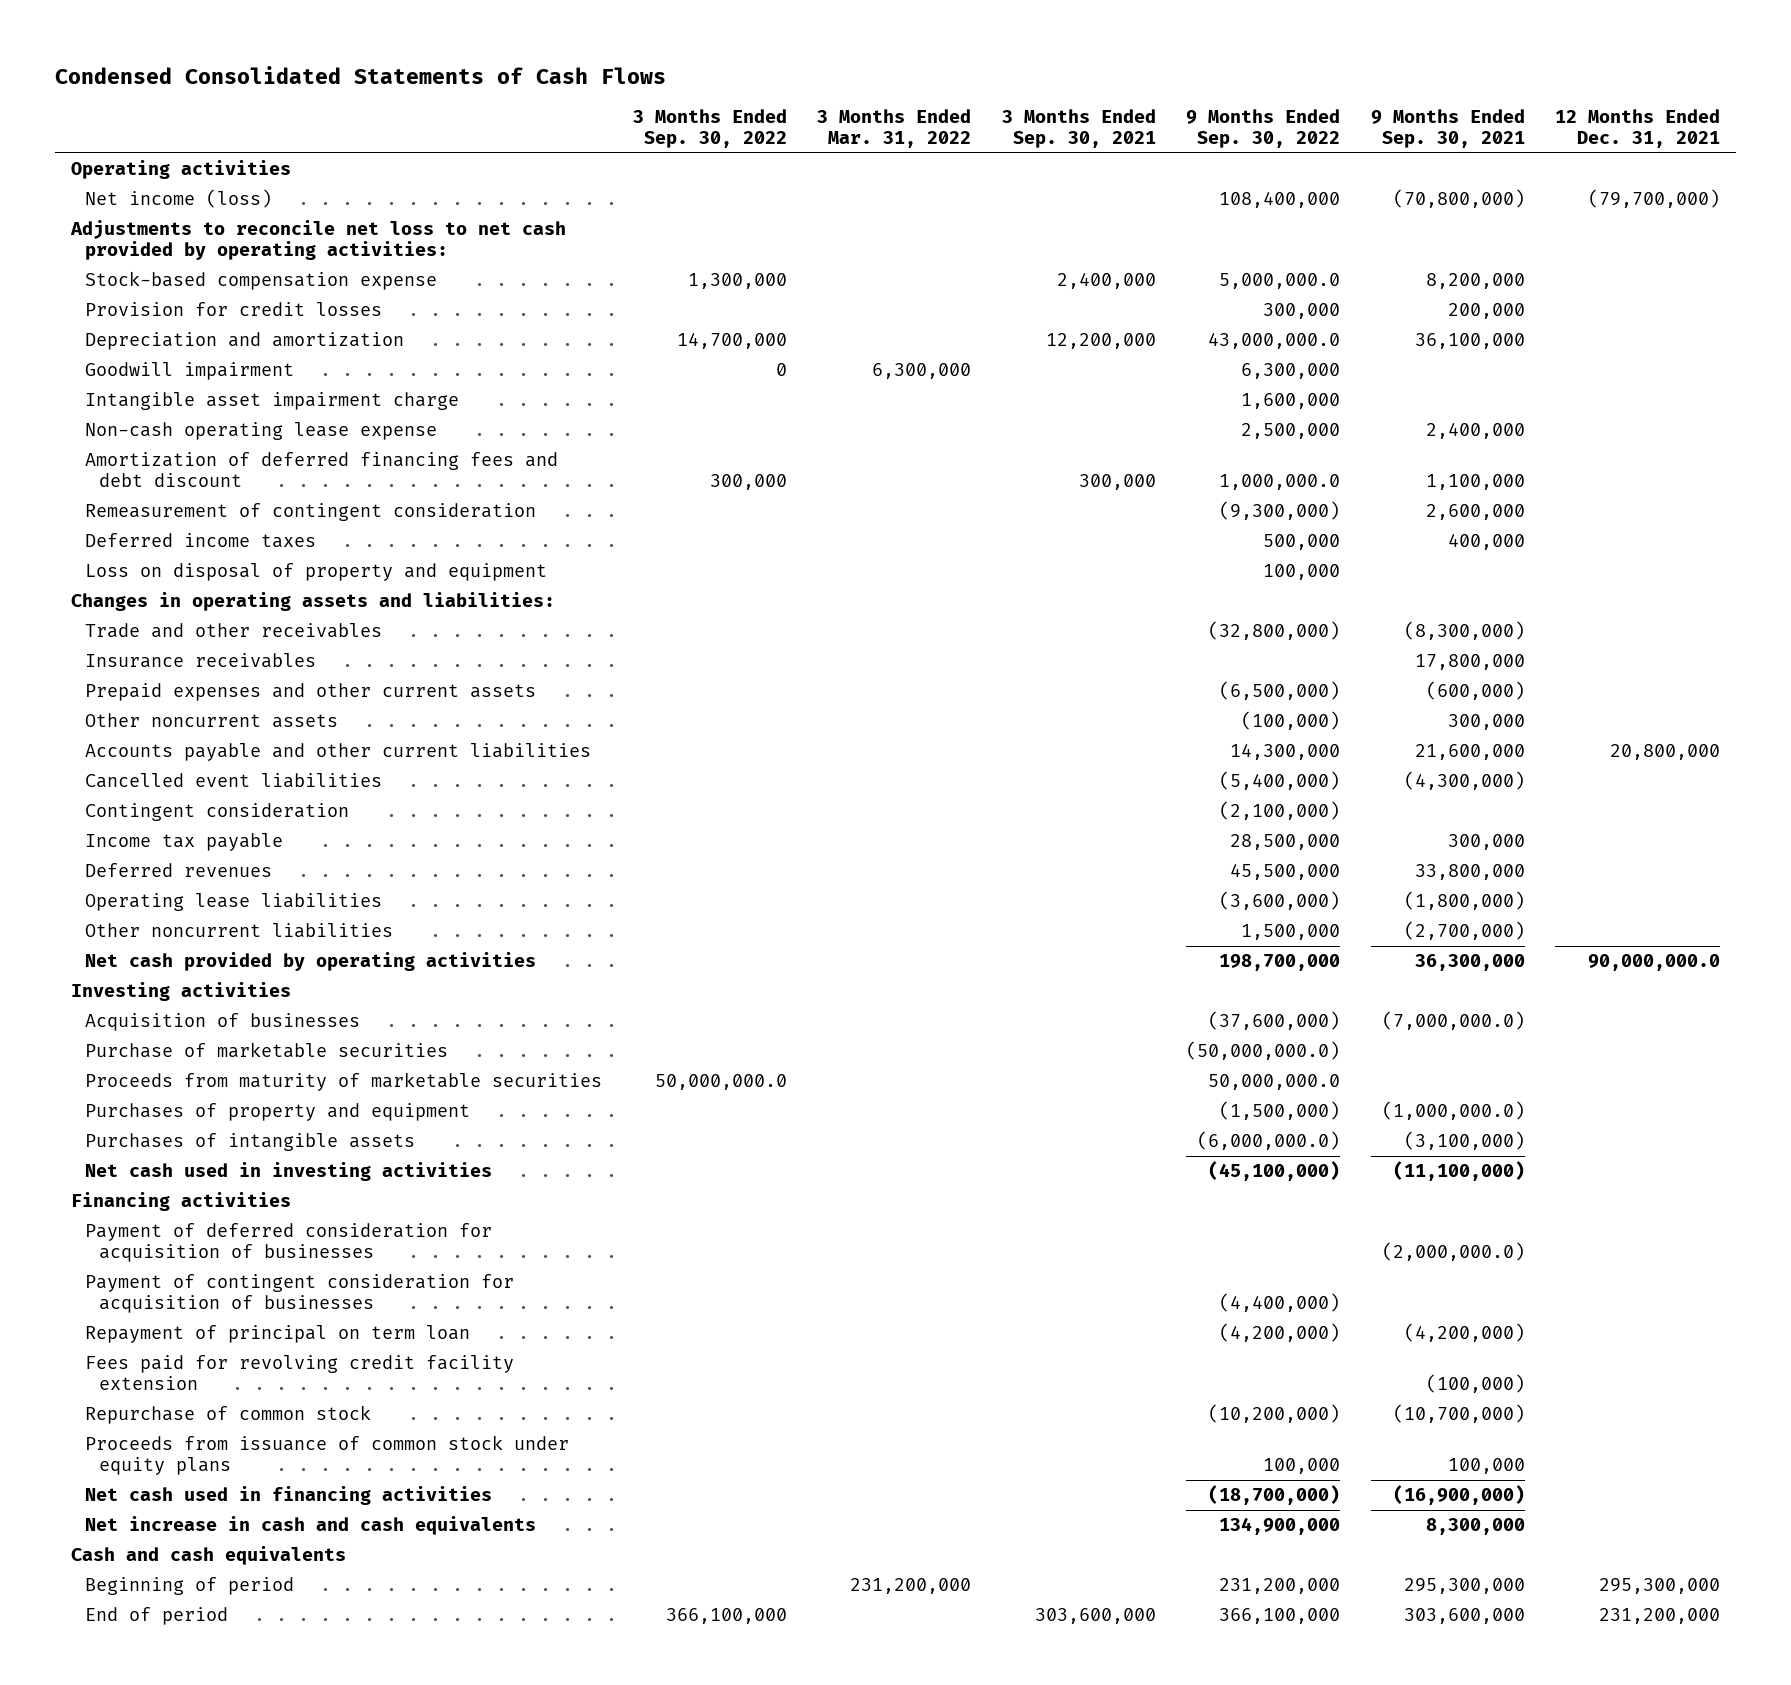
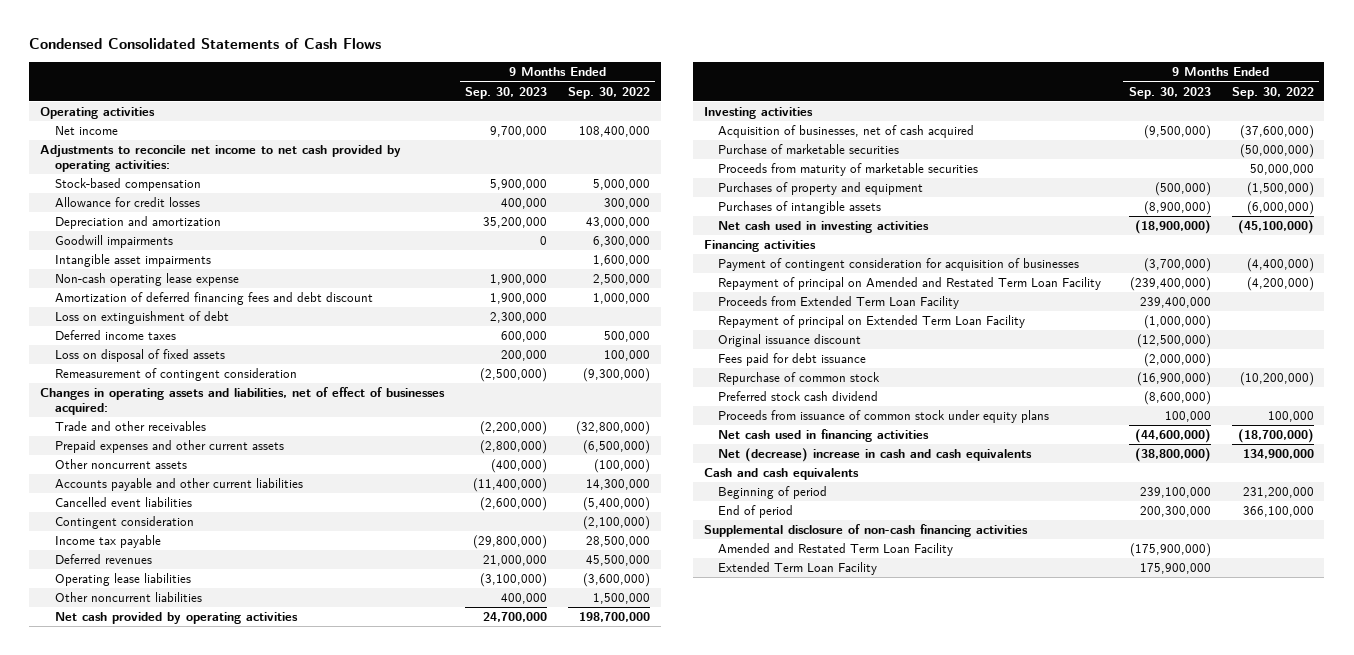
[632,109,787,149] 3 Months Ended Sep. 30, 2022 -> none
[817,109,972,149] 3 Months Ended Mar. 31, 2022 -> none
[1001,109,1156,149] 3 Months Ended Sep. 30, 2021 -> none
[1370,109,1525,149] 9 Months Ended Sep. 30, 2021 -> none
[1555,109,1721,149] 12 Months Ended Dec. 31, 2021 -> none
none -> [464,86,547,99] Sep. 30, 2023
[85,189,273,209] Net income (loss) -> [54,126,118,136] Net income
[69,220,566,261] Adjustments to reconcile net loss to net cash provided by operating activities: -> [39,145,401,173] Adjustments to reconcile net income to net cash provided by operating activities:
[85,271,438,291] Stock-based compensation expense -> [54,178,201,192] Stock-based compensation
[1219,273,1341,290] 5,000,000.0 -> [593,179,651,191] 5,000,000
[85,302,383,317] Provision for credit losses -> [54,197,200,208] Allowance for credit losses
[1208,333,1341,350] 43,000,000.0 -> [586,217,651,229] 43,000,000
[85,362,295,381] Goodwill impairment -> [54,235,173,249] Goodwill impairments
[85,392,460,411] Intangible asset impairment charge -> [54,254,211,268] Intangible asset impairments
[1219,474,1341,491] 1,000,000.0 -> [593,293,651,305] 1,000,000
none -> [54,311,229,325] Loss on extinguishment of debt
[85,563,548,582] Loss on disposal of property and equipment -> [54,349,225,363] Loss on disposal of fixed assets
[85,503,537,522] Remeasurement of contingent consideration -> [54,368,297,382] Remeasurement of contingent consideration
[70,592,555,612] Changes in operating assets and liabilities: -> [39,387,445,416] Changes in operating assets and liabilities, net of effect of businesses acquired:
[85,653,317,669] Insurance receivables -> none
[85,1013,361,1032] Acquisition of businesses -> [718,125,975,139] Acquisition of businesses, net of cash acquired
[1186,1041,1341,1061] (50,000,000.0) -> [1239,144,1314,159] (50,000,000)
[1208,1074,1341,1091] 50,000,000.0 -> [1249,164,1314,176] 50,000,000
[1197,1131,1341,1151] (6,000,000.0) -> [1246,201,1314,216] (6,000,000)
[85,1223,493,1263] Payment of deferred consideration for acquisition of businesses -> none
[85,1355,515,1391] Fees paid for revolving credit facility extension -> none
[85,1325,471,1344] Repayment of principal on term loan -> [718,277,1102,291] Repayment of principal on Amended and Restated Term Loan Facility
none -> [718,296,960,310] Proceeds from Extended Term Loan Facility
none -> [718,315,1026,329] Repayment of principal on Extended Term Loan Facility
none -> [718,334,862,348] Original issuance discount
none -> [718,353,867,367] Fees paid for debt issuance
none -> [718,391,879,402] Preferred stock cash dividend
[85,1516,537,1536] Net increase in cash and cash equivalents -> [718,448,1033,463] Net (decrease) increase in cash and cash equivalents
none -> [703,524,1028,538] Supplemental disclosure of non-cash financing activities
none -> [718,543,954,557] Amended and Restated Term Loan Facility
none -> [718,562,878,576] Extended Term Loan Facility

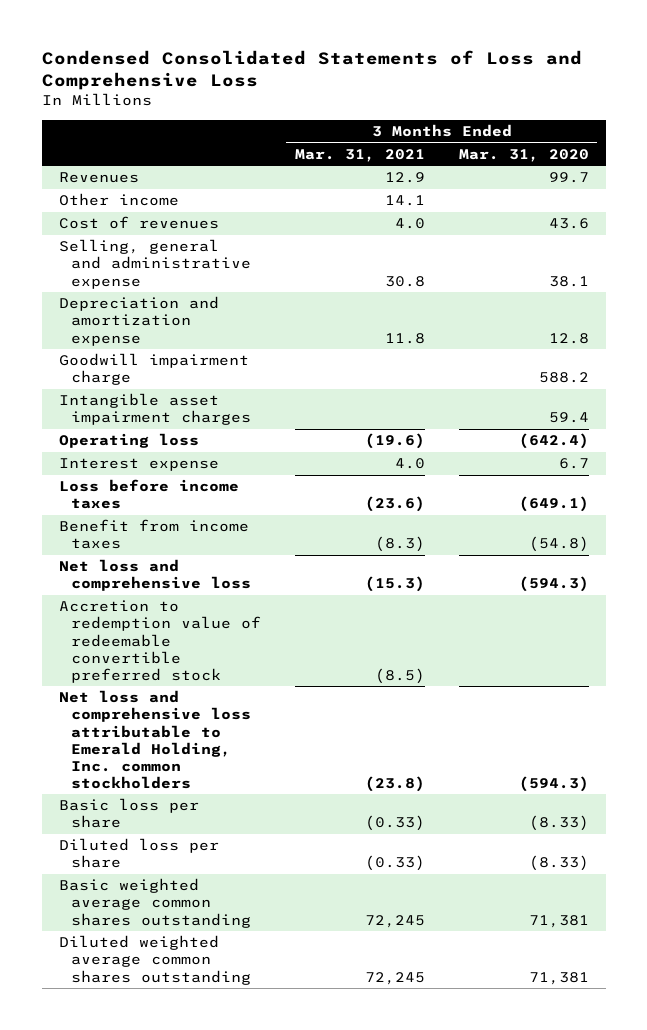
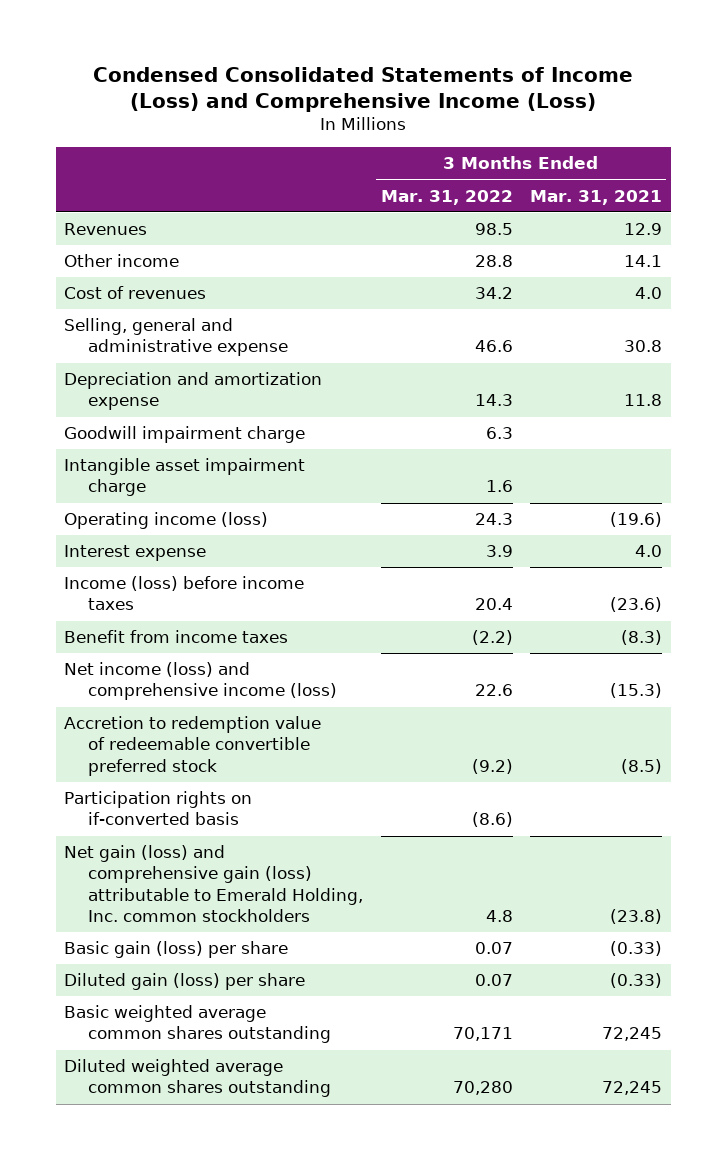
[41,50,582,91] Condensed Consolidated Statements of Loss and Comprehensive Loss -> [93,66,634,112] Condensed Consolidated Statements of Income (Loss) and Comprehensive Income (Loss)
[458,148,589,162] Mar. 31, 2020 -> none
none -> [380,189,513,205] Mar. 31, 2022
[58,393,251,426] Intangible asset impairment charges -> [64,458,306,497] Intangible asset impairment charge
[58,433,199,449] Operating loss -> [64,512,269,530] Operating income (loss)
[58,479,239,510] Loss before income taxes -> [64,576,305,611] Income (loss) before income taxes
[58,559,251,592] Net loss and comprehensive loss -> [64,662,338,701] Net income (loss) and comprehensive income (loss)
none -> [64,791,253,826] Participation rights on if-converted basis
[58,690,251,789] Net loss and comprehensive loss attributable to Emerald Holding, Inc. common stockholders -> [64,845,364,922] Net gain (loss) and comprehensive gain (loss) attributable to Emerald Holding, Inc. common stockholders
[58,798,199,829] Basic loss per share -> [64,941,289,959] Basic gain (loss) per share
[58,838,219,869] Diluted loss per share -> [64,973,306,991] Diluted gain (loss) per share

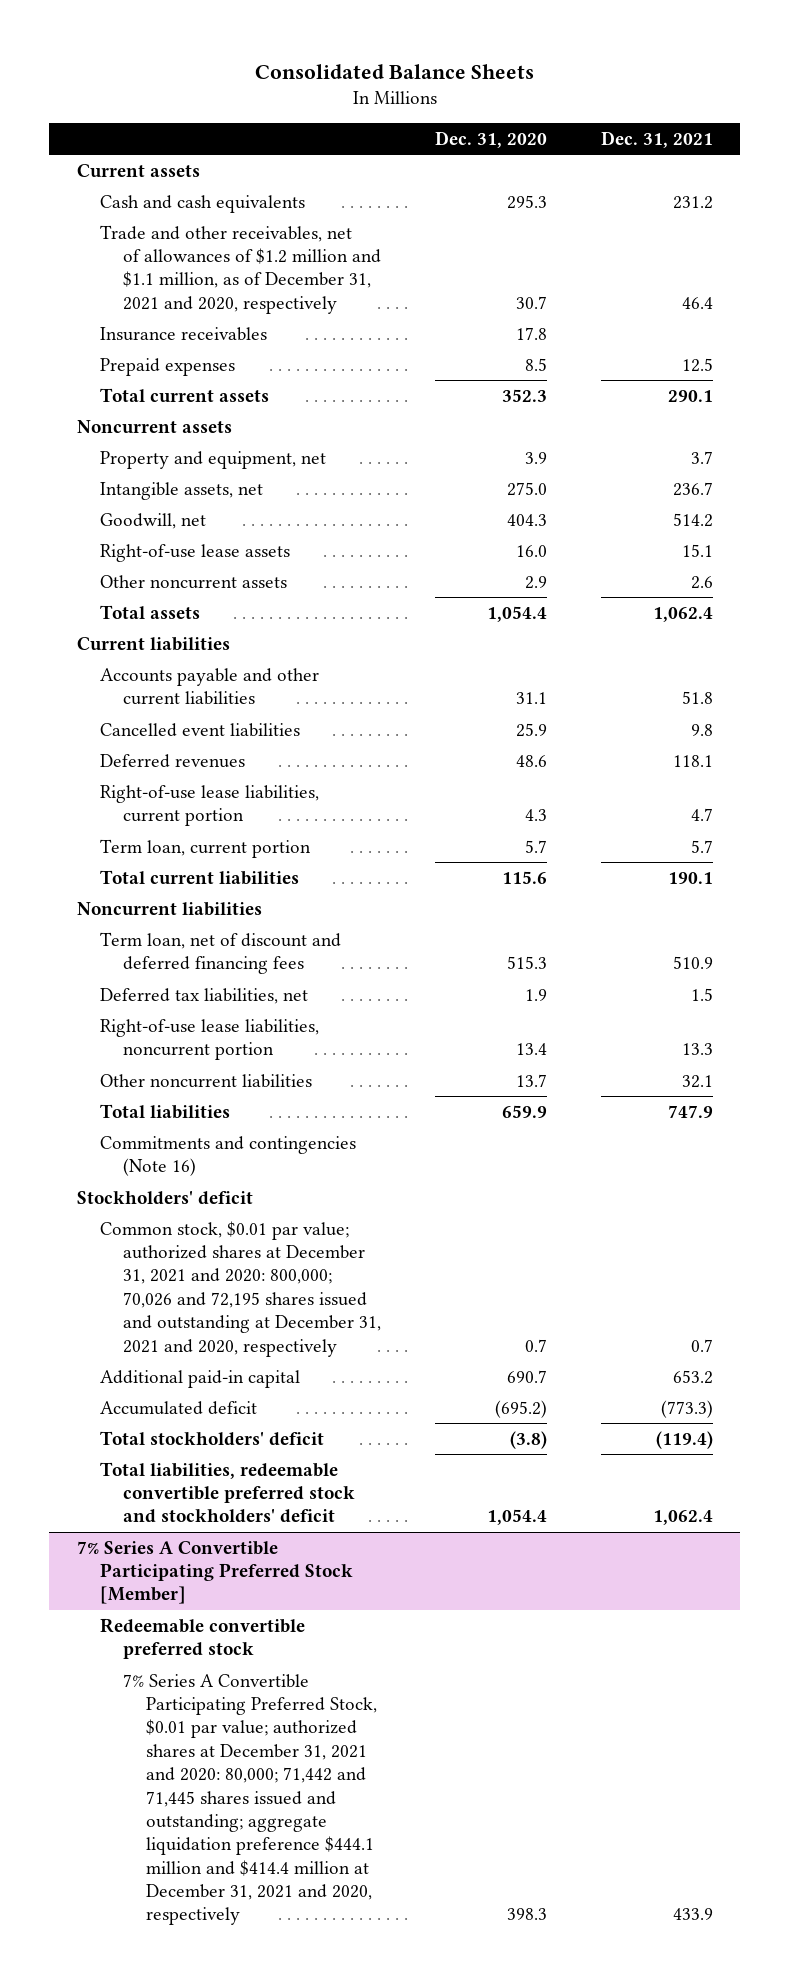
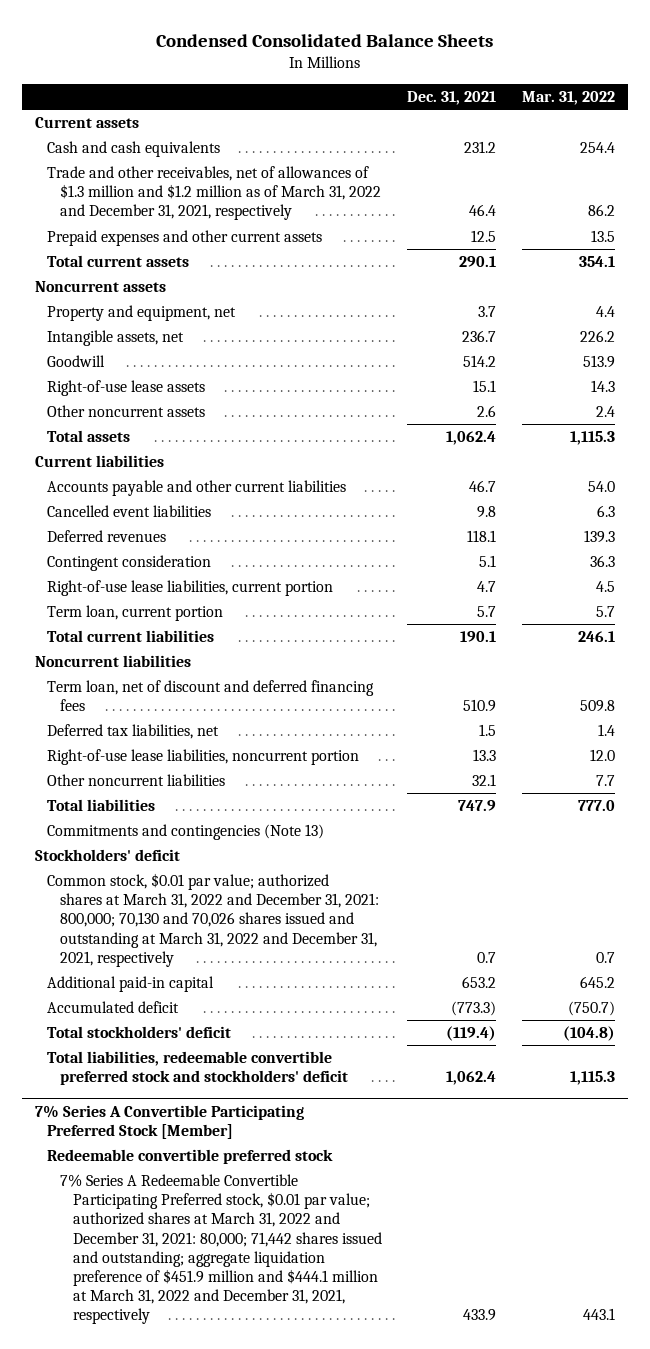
[254,63,534,79] Consolidated Balance Sheets -> [155,33,493,47] Condensed Consolidated Balance Sheets
[434,130,547,148] Dec. 31, 2020 -> none
none -> [521,91,615,106] Mar. 31, 2022
[99,326,267,341] Insurance receivables -> none
[99,224,381,314] Trade and other receivables, net of allowances of $1.2 million and $1.1 million, as of December 31, 2021 and 2020, respectively -> [47,166,382,221] Trade and other receivables, net of allowances of $1.3 million and $1.2 million as of March 31, 2022 and December 31, 2021, respectively
[99,357,235,376] Prepaid expenses -> [47,230,323,247] Prepaid expenses and other current assets
[99,512,206,529] Goodwill, net -> [47,355,106,368] Goodwill
[681,691,713,705] 51.8 -> [469,480,497,493] 46.7
none -> [47,555,212,572] Contingent consideration
[99,1135,356,1177] Commitments and contingencies (Note 16) -> [47,824,325,841] Commitments and contingencies (Note 13)
[99,1220,381,1357] Common stock, $0.01 par value; authorized shares at December 31, 2021 and 2020: 800,000; 70,026 and 72,195 shares issued and outstanding at December 31, 2021 and 2020, respectively -> [47,873,380,967] Common stock, $0.01 par value; authorized shares at March 31, 2022 and December 31, 2021: 800,000; 70,130 and 70,026 shares issued and outstanding at March 31, 2022 and December 31, 2021, respectively
[122,1673,377,1926] 7% Series A Convertible Participating Preferred Stock, $0.01 par value; authorized shares at December 31, 2021 and 2020: 80,000; 71,442 and 71,445 shares issued and outstanding; aggregate liquidation preference $444.1 million and $414.4 million at December 31, 2021 and 2020, respectively -> [60,1174,382,1325] 7% Series A Redeemable Convertible Participating Preferred stock, $0.01 par value; authorized shares at March 31, 2022 and December 31, 2021: 80,000; 71,442 shares issued and outstanding; aggregate liquidation preference of $451.9 million and $444.1 million at March 31, 2022 and December 31, 2021, respectively

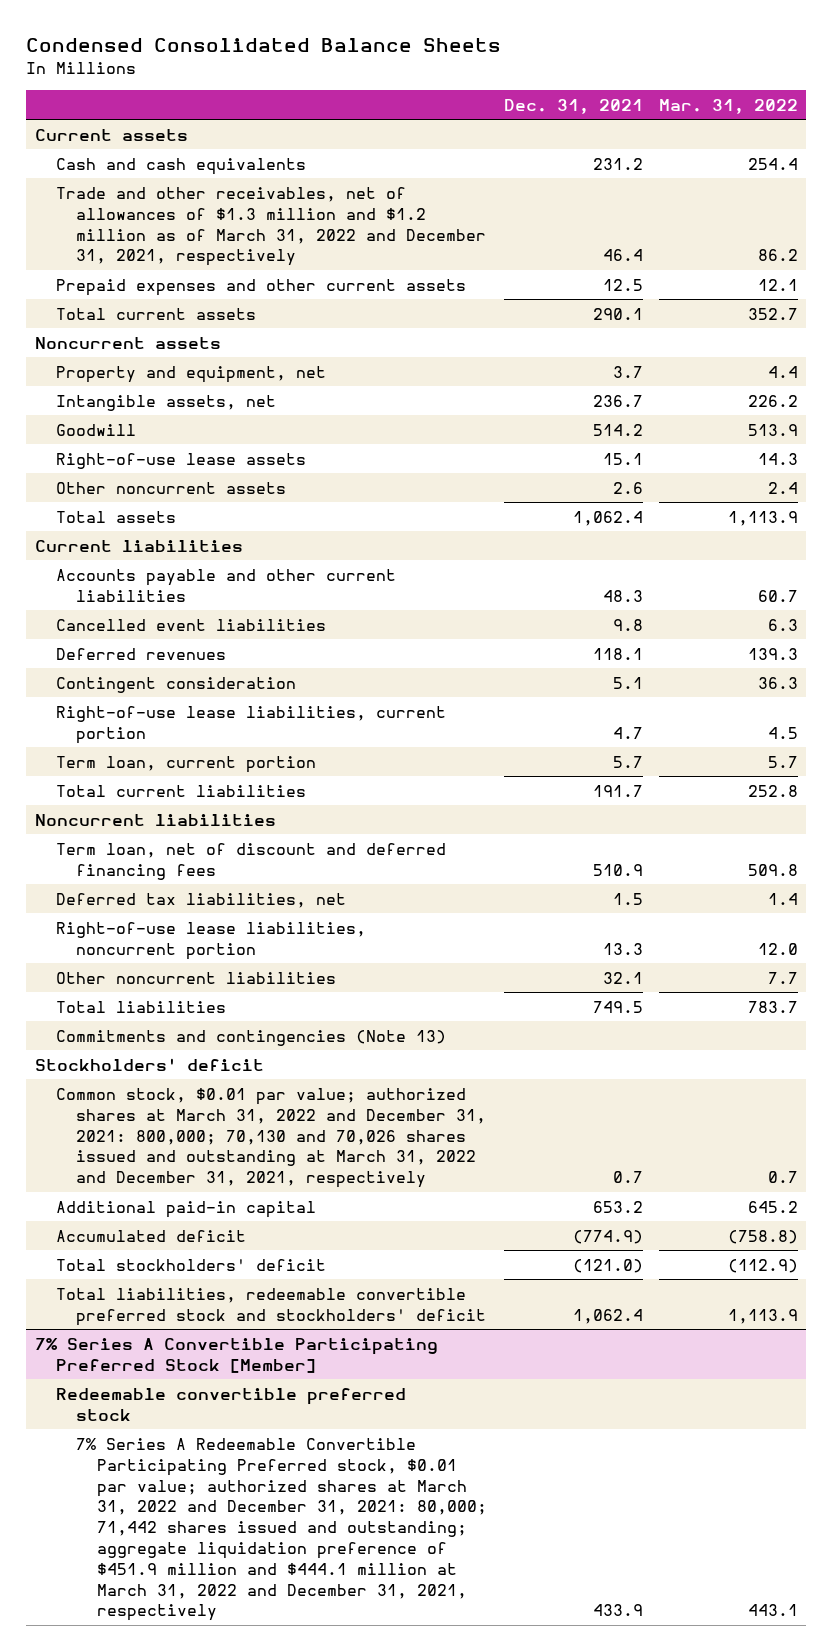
[590,230,615,243] 13.5 -> [758,278,799,291] 12.1
[578,256,615,268] 354.1 -> [748,307,799,320] 352.7
[569,431,615,446] 1,115.3 -> [728,510,799,526] 1,113.9
[469,480,497,493] 46.7 -> [602,589,643,602] 48.3
[587,481,615,493] 54.0 -> [758,589,799,602] 60.7
[460,631,497,643] 190.1 -> [592,784,643,797] 191.7
[577,631,615,643] 246.1 -> [748,784,799,797] 252.8
[458,800,497,812] 747.9 -> [592,1000,643,1013] 749.5
[577,800,615,812] 777.0 -> [748,1000,799,1013] 783.7
[451,1001,497,1017] (773.3) -> [572,1229,643,1244] (774.9)
[567,1001,615,1017] (750.7) -> [728,1229,799,1244] (758.8)
[446,1026,497,1042] (119.4) -> [572,1258,643,1273] (121.0)
[562,1026,615,1042] (104.8) -> [728,1258,799,1273] (112.9)
[569,1071,615,1086] 1,115.3 -> [728,1308,799,1324] 1,113.9

